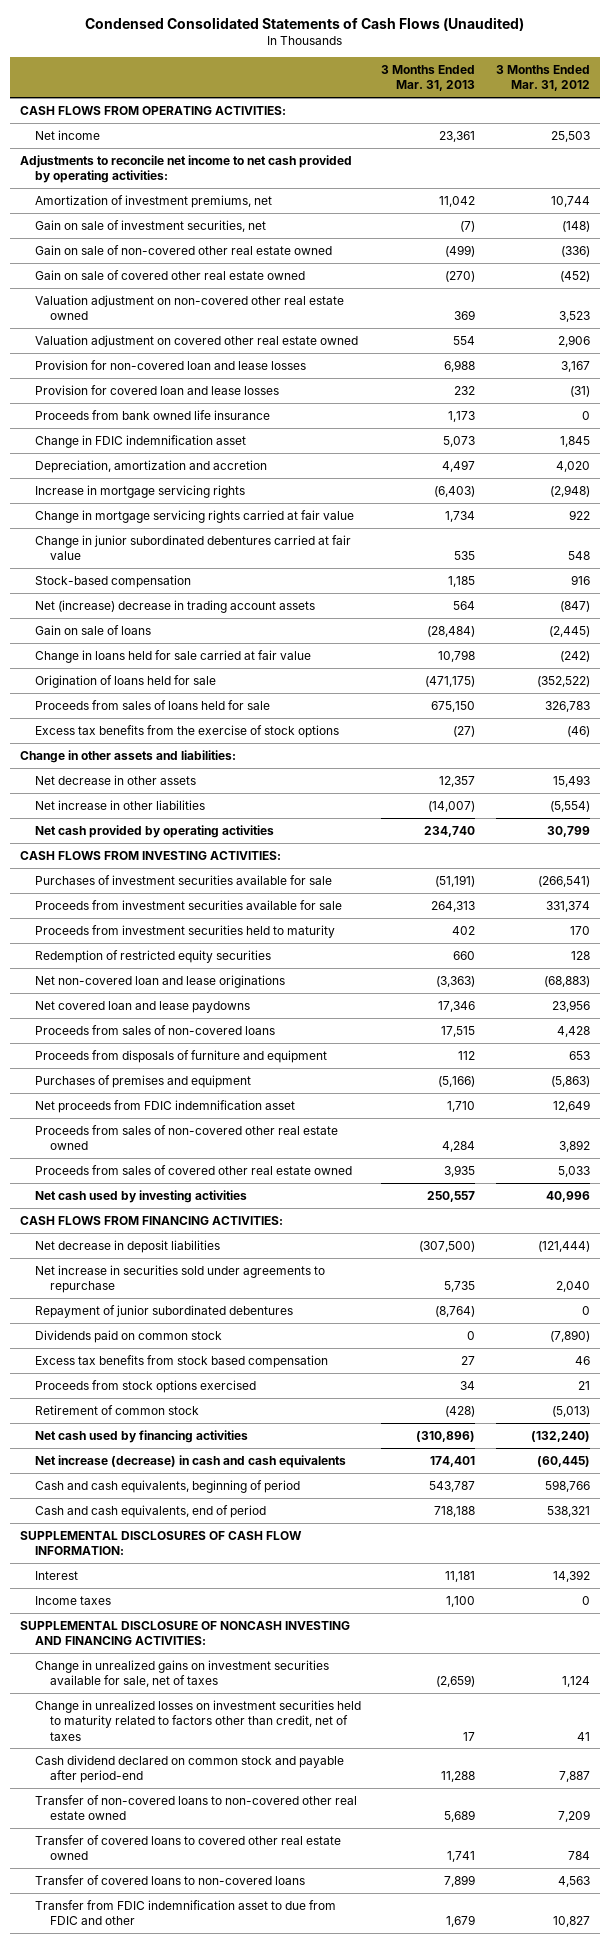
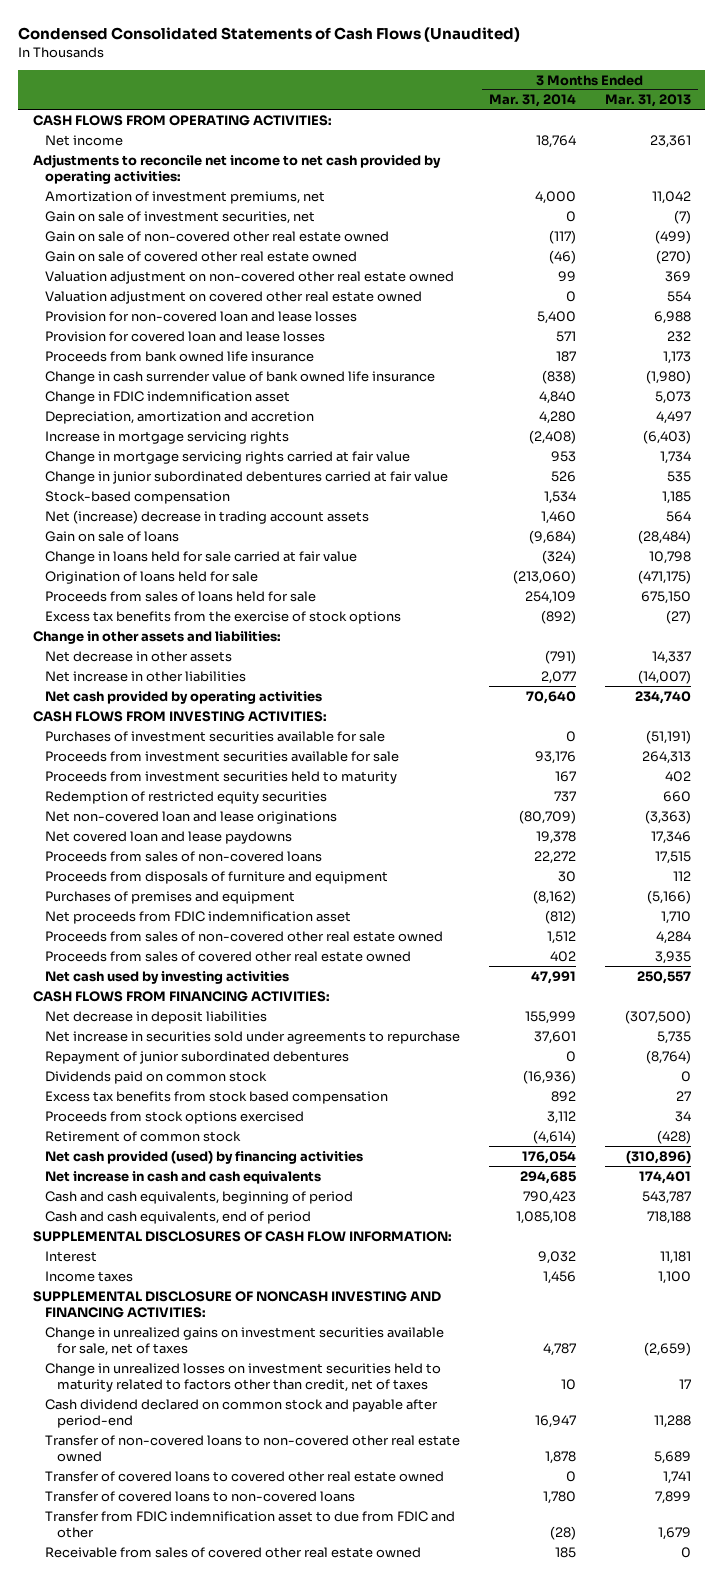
[495,64,590,92] 3 Months Ended Mar. 31, 2012 -> none
none -> [488,94,576,108] Mar. 31, 2014
none -> [44,370,435,384] Change in cash surrender value of bank owned life insurance
[439,775,476,787] 12,357 -> [651,650,691,664] 14,337
[34,1429,248,1443] Net cash used by financing activities -> [44,1149,363,1164] Net cash provided (used) by financing activities
[34,1454,346,1468] Net increase (decrease) in cash and cash equivalents -> [44,1170,321,1184] Net increase in cash and cash equivalents
none -> [44,1546,421,1558] Receivable from sales of covered other real estate owned

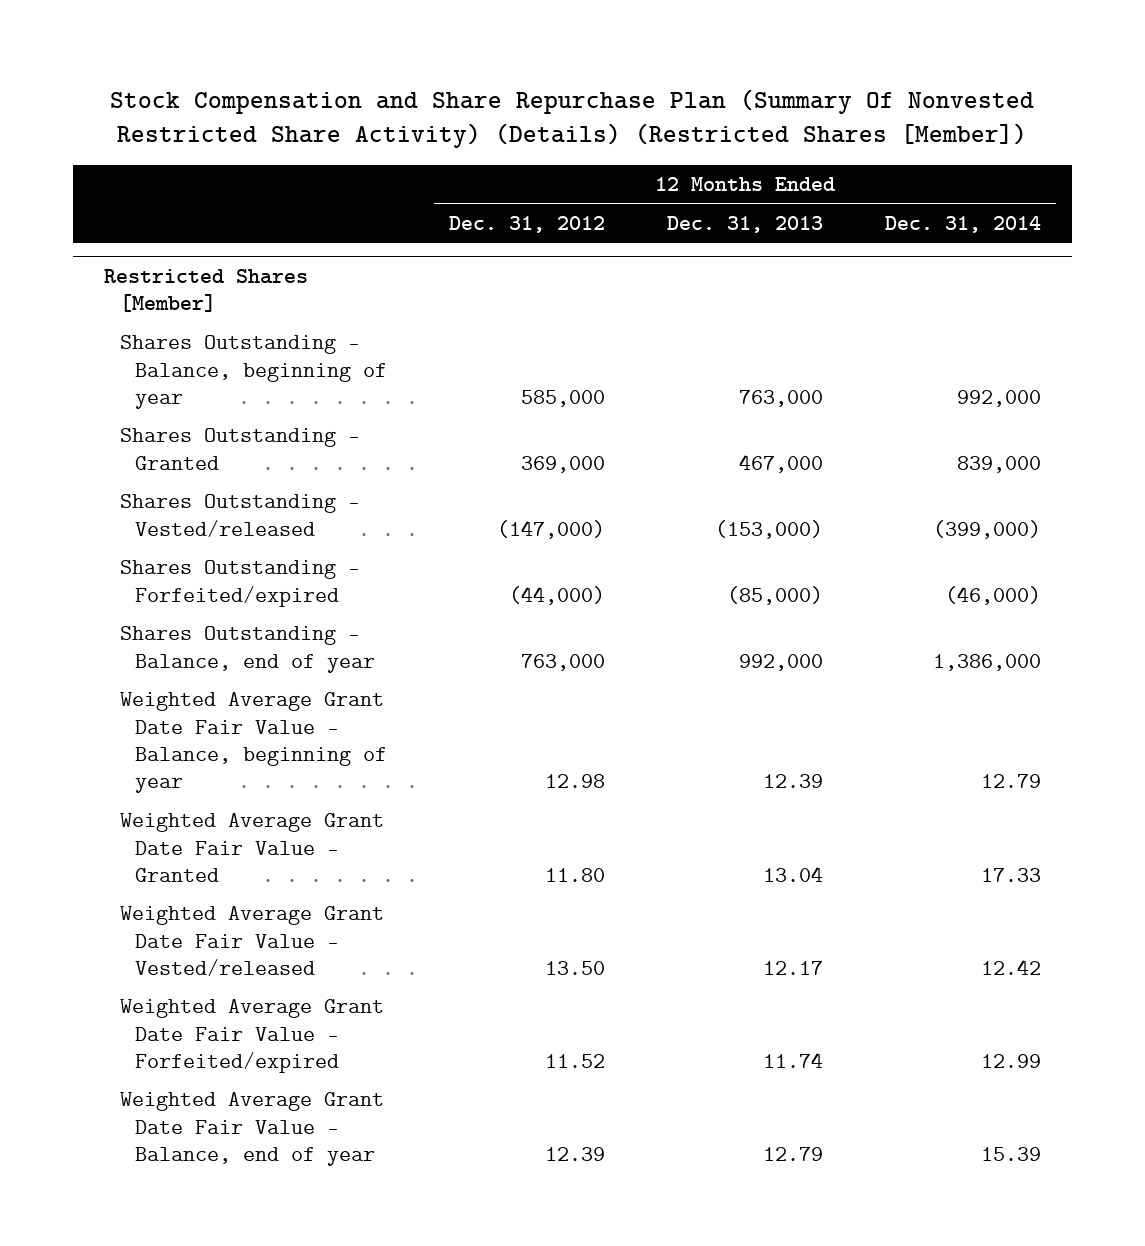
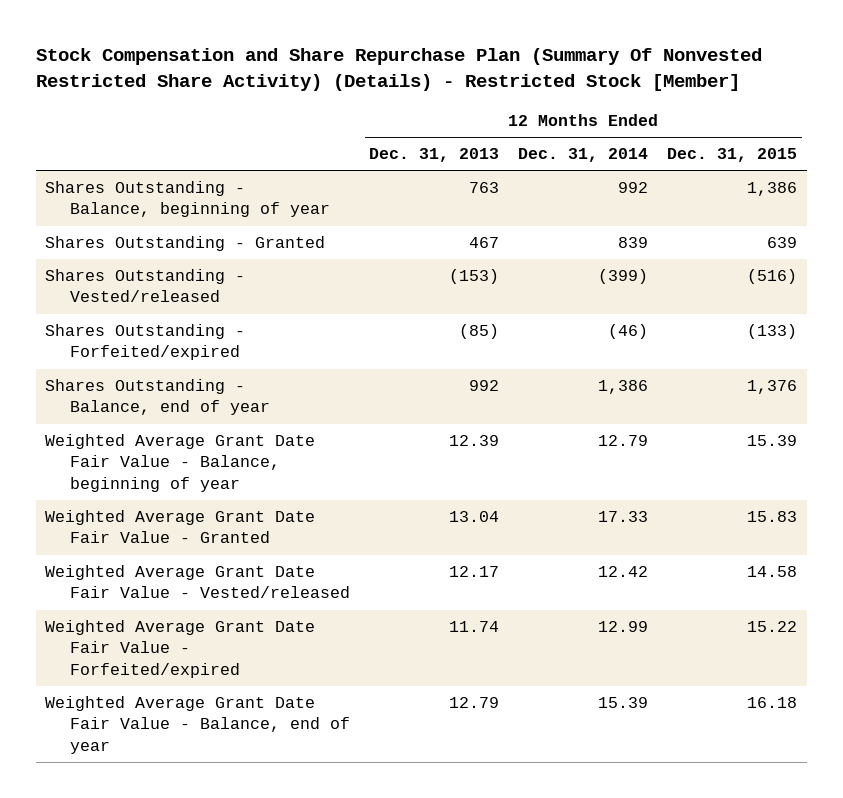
[110,88,1035,149] Stock Compensation and Share Repurchase Plan (Summary Of Nonvested Restricted Share Activity) (Details) (Restricted Shares [Member]) -> [35,48,762,92] Stock Compensation and Share Repurchase Plan (Summary Of Nonvested Restricted Share Activity) (Details) - Restricted Stock [Member]
[449,215,606,233] Dec. 31, 2012 -> none
none -> [667,148,798,163] Dec. 31, 2015
[104,268,309,313] Restricted Shares [Member] -> none
[738,389,823,407] 763,000 -> [469,182,500,194] 763
[956,389,1041,407] 992,000 -> [618,182,649,194] 992
[738,453,823,473] 467,000 -> [469,237,500,249] 467
[956,455,1041,473] 839,000 -> [618,237,649,249] 839
[714,519,823,539] (153,000) -> [449,269,500,285] (153)
[932,519,1041,539] (399,000) -> [598,269,649,285] (399)
[726,585,823,605] (85,000) -> [459,324,500,340] (85)
[944,585,1041,605] (46,000) -> [608,324,649,340] (46)
[738,653,823,671] 992,000 -> [469,380,500,392] 992
[932,653,1041,671] 1,386,000 -> [598,380,649,395] 1,386

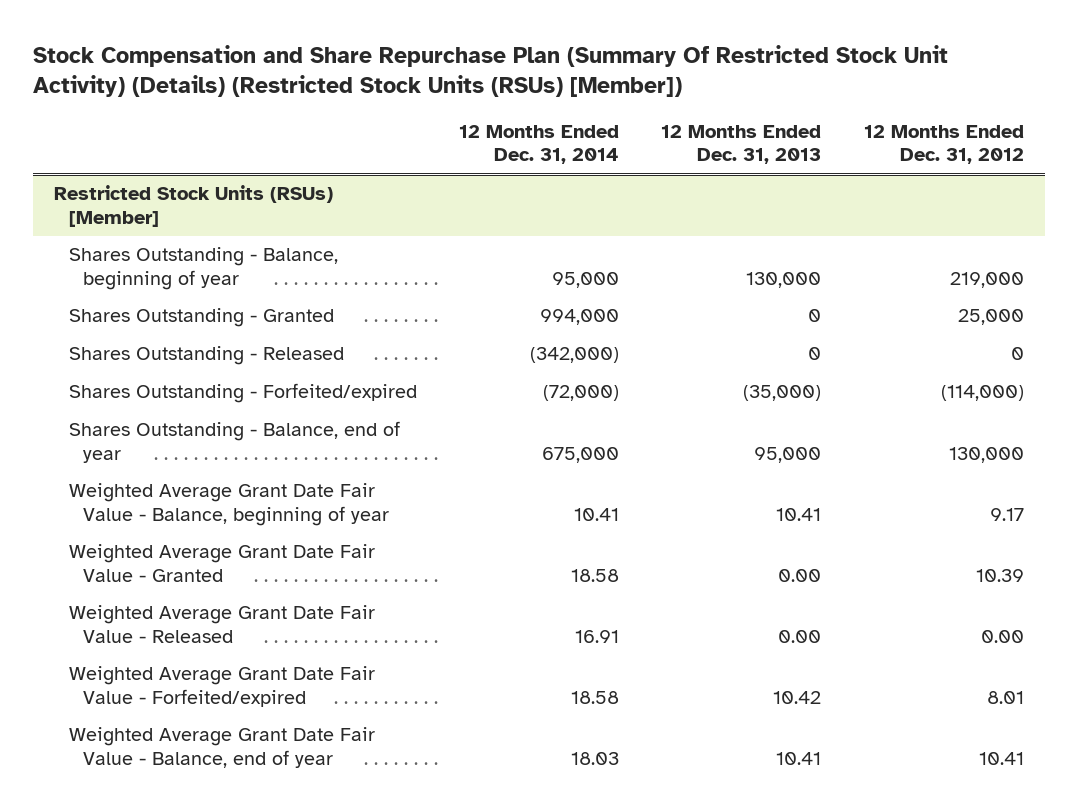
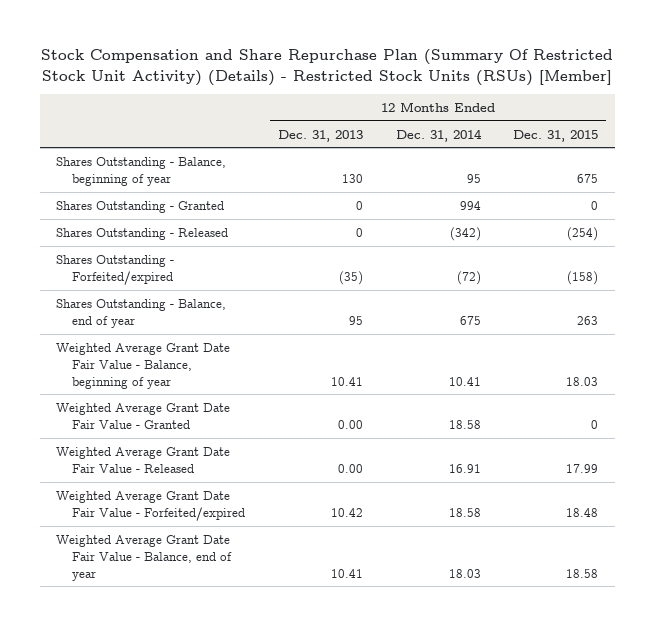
[32,44,948,98] Stock Compensation and Share Repurchase Plan (Summary Of Restricted Stock Unit Activity) (Details) (Restricted Stock Units (RSUs) [Member]) -> [41,49,614,86] Stock Compensation and Share Repurchase Plan (Summary Of Restricted Stock Unit Activity) (Details) - Restricted Stock Units (RSUs) [Member]
[863,124,1024,165] 12 Months Ended Dec. 31, 2012 -> none
none -> [513,129,599,142] Dec. 31, 2015
[54,185,334,227] Restricted Stock Units (RSUs) [Member] -> none
[552,271,620,288] 95,000 -> [466,173,481,183] 95
[746,271,822,288] 130,000 -> [342,173,364,183] 130
[540,309,620,326] 994,000 -> [459,200,481,210] 994
[530,347,620,364] (342,000) -> [449,226,481,241] (342)
[543,385,620,402] (72,000) -> [456,270,481,285] (72)
[743,385,822,402] (35,000) -> [339,270,364,285] (35)
[542,446,620,463] 675,000 -> [459,315,481,325] 675
[754,446,822,463] 95,000 -> [349,315,364,325] 95

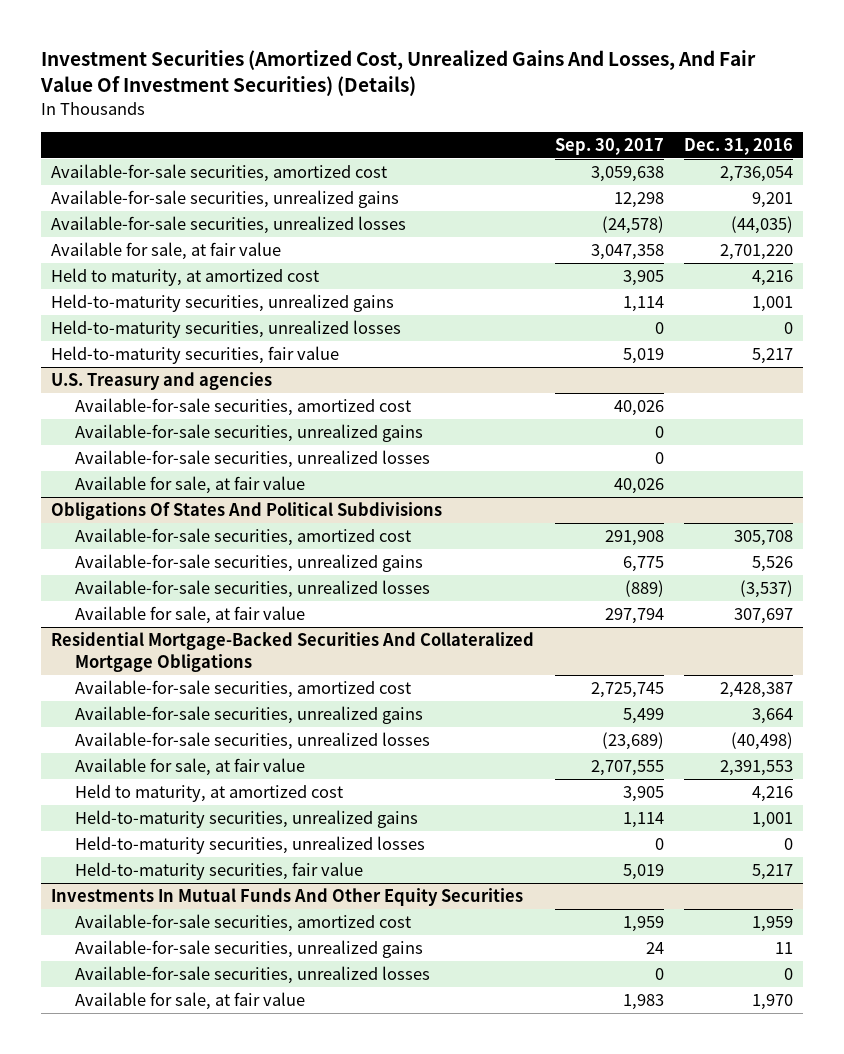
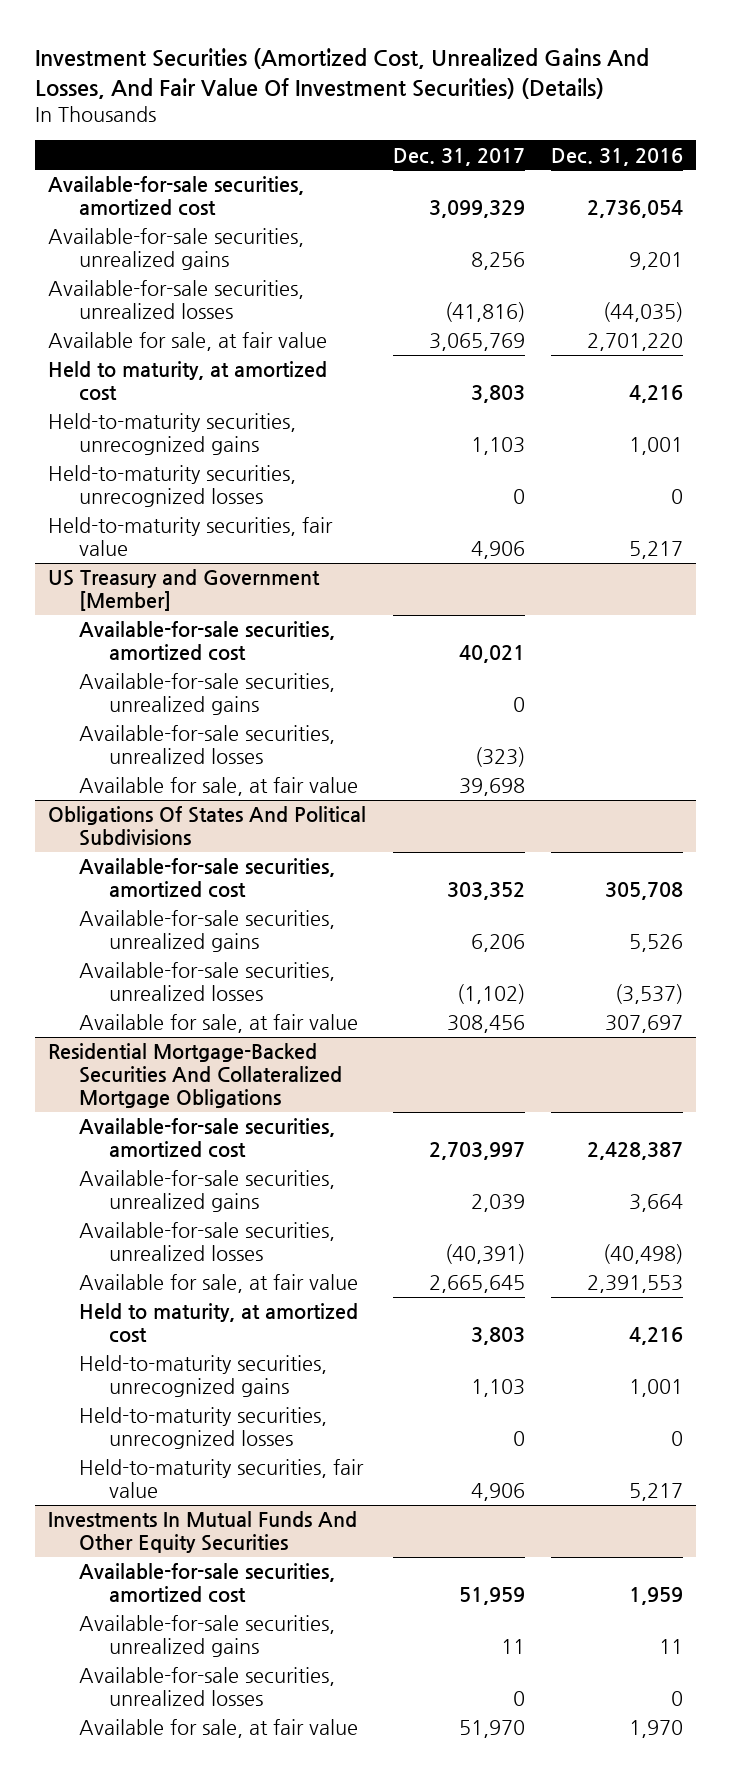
[554,137,664,155] Sep. 30, 2017 -> none
none -> [392,147,525,166] Dec. 31, 2017
[50,294,394,313] Held-to-maturity securities, unrealized gains -> [48,413,297,456] Held-to-maturity securities, unrecognized gains
[50,320,401,339] Held-to-maturity securities, unrealized losses -> [48,465,297,508] Held-to-maturity securities, unrecognized losses
[50,372,272,391] U.S. Treasury and agencies -> [48,569,321,612] US Treasury and Government [Member]
[74,810,418,829] Held-to-maturity securities, unrealized gains -> [78,1355,327,1398] Held-to-maturity securities, unrecognized gains
[74,836,425,855] Held-to-maturity securities, unrealized losses -> [78,1407,327,1450] Held-to-maturity securities, unrecognized losses

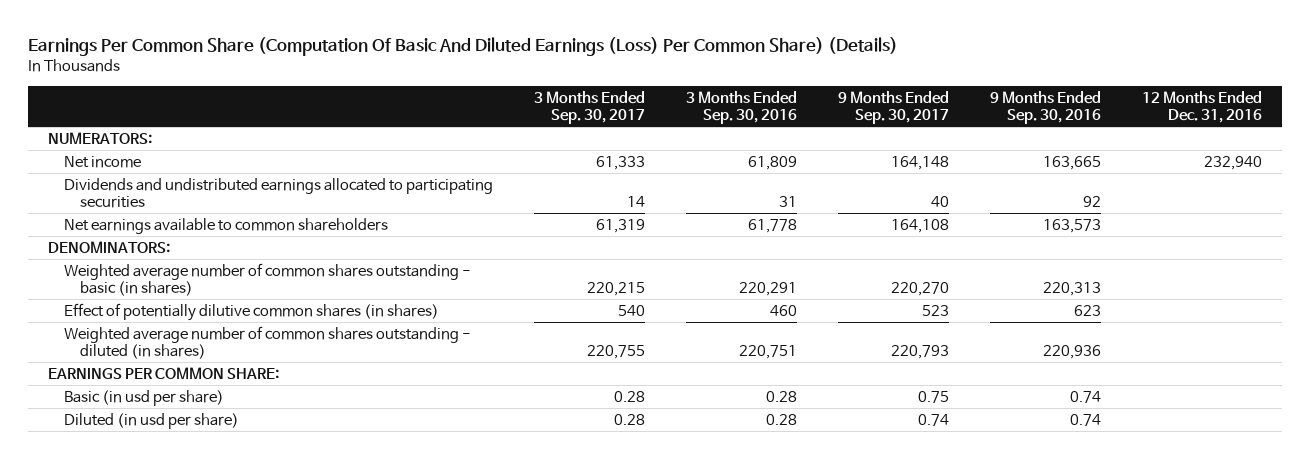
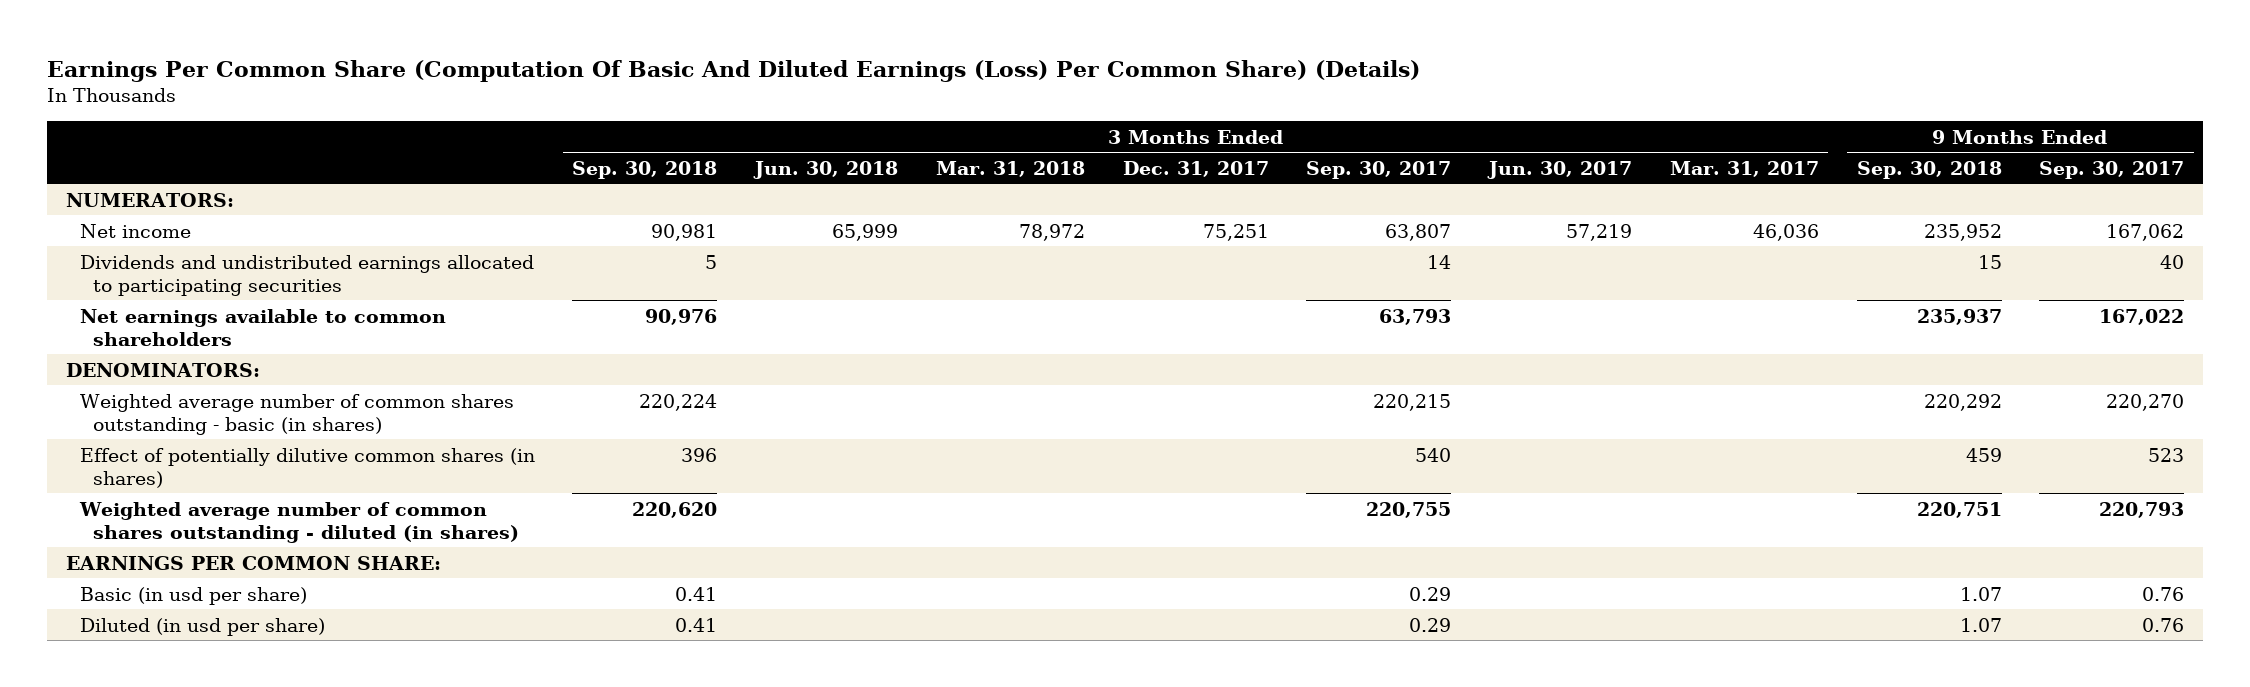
[685,90,797,124] 3 Months Ended Sep. 30, 2016 -> none
[989,90,1101,124] 9 Months Ended Sep. 30, 2016 -> none
[1141,90,1262,123] 12 Months Ended Dec. 31, 2016 -> none
none -> [572,160,718,179] Sep. 30, 2018
none -> [753,160,899,179] Jun. 30, 2018
none -> [935,160,1085,177] Mar. 31, 2018
none -> [1122,160,1269,177] Dec. 31, 2017
none -> [1487,160,1633,179] Jun. 30, 2017
none -> [1669,160,1819,177] Mar. 31, 2017
none -> [1856,160,2002,179] Sep. 30, 2018
[595,155,645,170] 61,333 -> [1385,223,1452,241] 63,807
[890,155,949,170] 164,148 -> [2106,223,2185,241] 167,062
[595,218,645,233] 61,319 -> [1379,308,1452,325] 63,793
[890,218,949,233] 164,108 -> [2099,308,2185,325] 167,022
[613,390,645,402] 0.28 -> [1409,586,1452,601] 0.29
[917,390,949,403] 0.75 -> [2142,586,2185,601] 0.76
[613,413,645,425] 0.28 -> [1409,617,1452,632] 0.29
[917,413,949,426] 0.74 -> [2142,617,2185,632] 0.76

